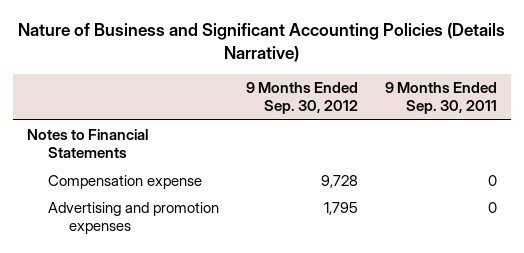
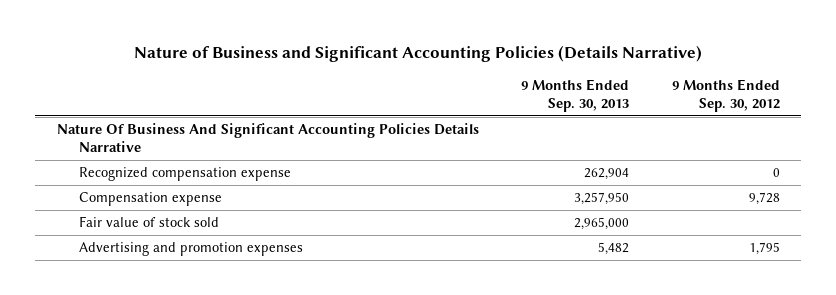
[384,82,497,115] 9 Months Ended Sep. 30, 2011 -> none
none -> [521,79,630,112] 9 Months Ended Sep. 30, 2013
[26,129,148,159] Notes to Financial Statements -> none
none -> [56,123,479,152] Nature Of Business And Significant Accounting Policies Details Narrative
none -> [78,167,291,182] Recognized compensation expense
none -> [78,216,219,228] Fair value of stock sold

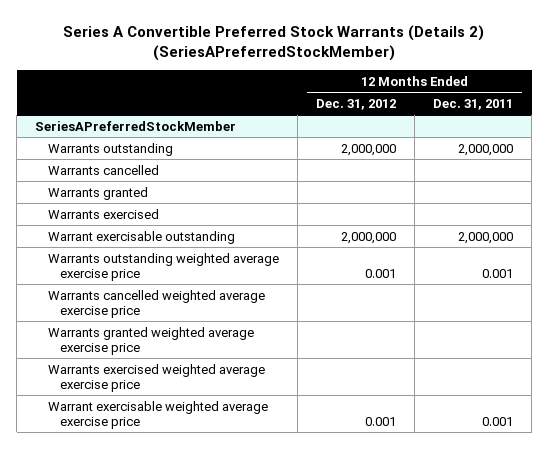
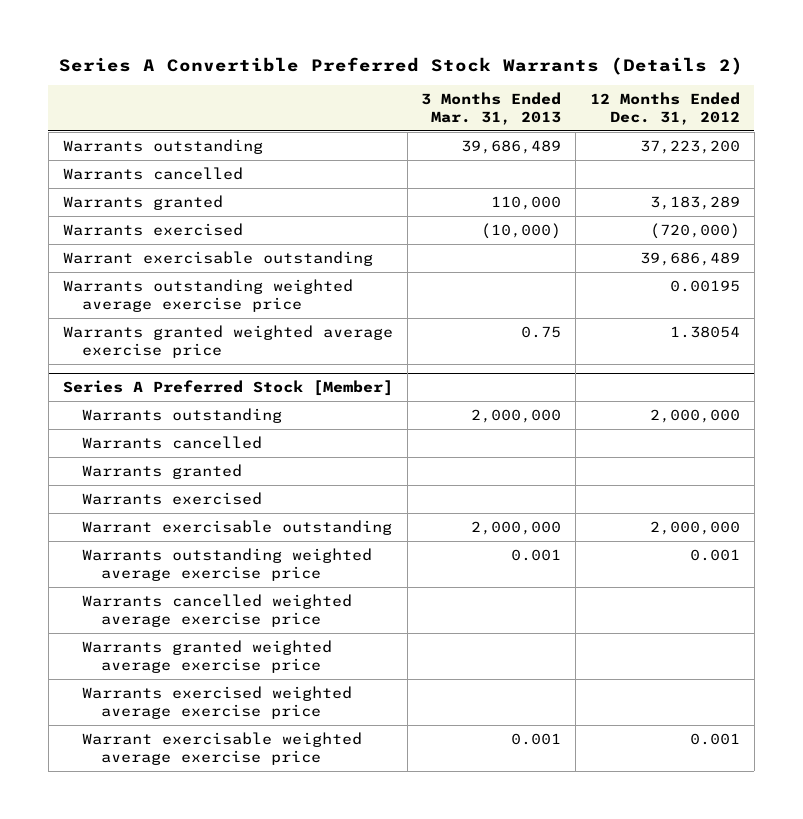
[63,24,485,61] Series A Convertible Preferred Stock Warrants (Details 2) (SeriesAPreferredStockMember) -> [59,56,744,75] Series A Convertible Preferred Stock Warrants (Details 2)
[433,98,514,110] Dec. 31, 2011 -> none
none -> [421,91,562,126] 3 Months Ended Mar. 31, 2013
[35,120,237,131] SeriesAPreferredStockMember -> none
none -> [62,138,263,154] Warrants outstanding
none -> [62,166,243,180] Warrants cancelled
none -> [62,194,223,210] Warrants granted
none -> [62,222,243,236] Warrants exercised
none -> [62,250,373,266] Warrant exercisable outstanding
none -> [62,278,353,313] Warrants outstanding weighted average exercise price
none -> [62,324,393,359] Warrants granted weighted average exercise price
none -> [62,380,393,397] Series A Preferred Stock [Member]

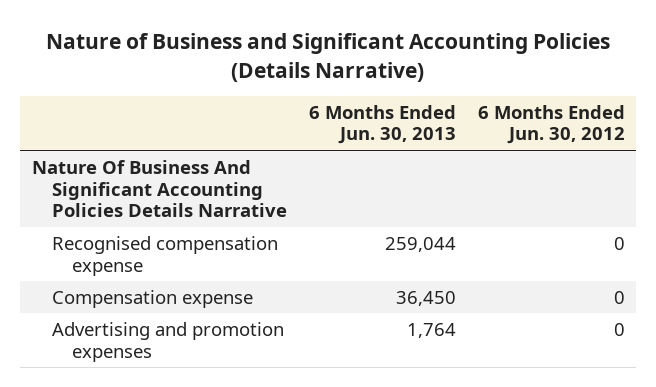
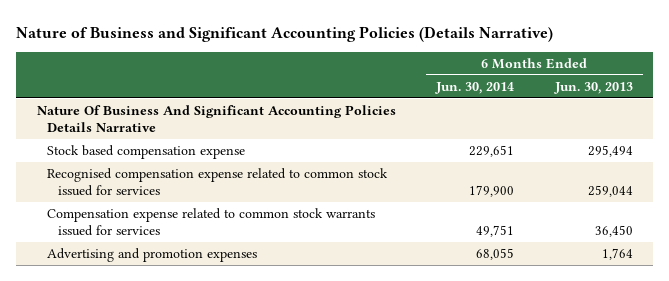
[477,104,625,145] 6 Months Ended Jun. 30, 2012 -> none
none -> [435,81,515,94] Jun. 30, 2014
none -> [47,145,246,160] Stock based compensation expense
[51,235,278,276] Recognised compensation expense -> [47,168,389,196] Recognised compensation expense related to common stock issued for services
[51,289,253,308] Compensation expense -> [47,208,376,236] Compensation expense related to common stock warrants issued for services

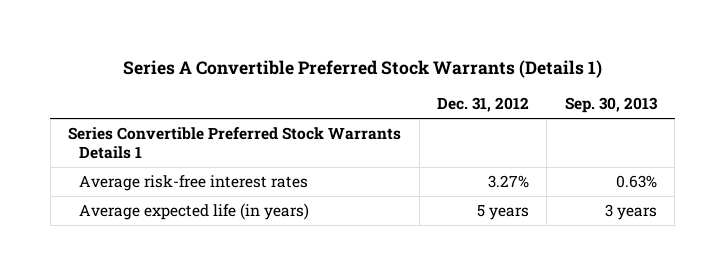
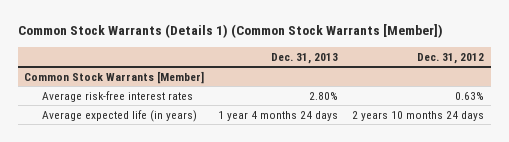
[122,59,602,78] Series A Convertible Preferred Stock Warrants (Details 1) -> [17,24,443,39] Common Stock Warrants (Details 1) (Common Stock Warrants [Member])
[564,97,658,114] Sep. 30, 2013 -> none
none -> [271,52,339,64] Dec. 31, 2013
[68,126,402,159] Series Convertible Preferred Stock Warrants Details 1 -> none
none -> [24,70,205,84] Common Stock Warrants [Member]
[488,174,530,188] 3.27% -> [455,91,485,100] 0.63%
[477,203,530,220] 5 years -> [352,110,485,121] 2 years 10 months 24 days

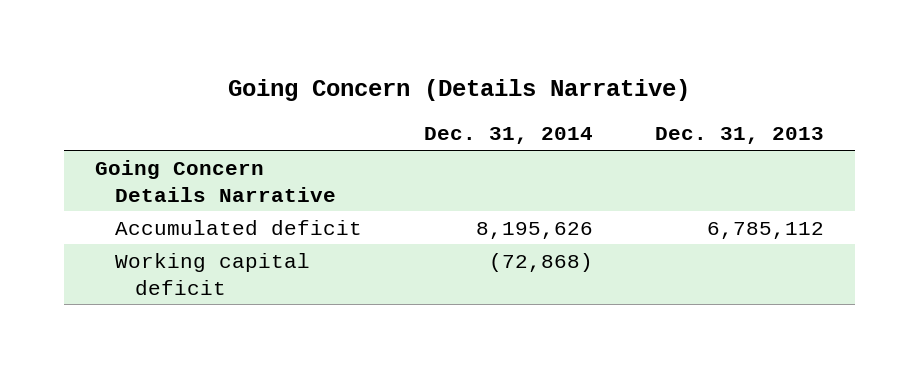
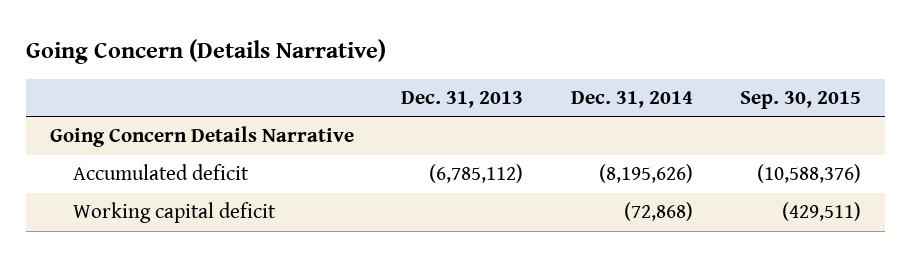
none -> [740,90,862,109] Sep. 30, 2015
[475,221,593,239] 8,195,626 -> [598,164,693,184] (8,195,626)
[707,221,825,239] 6,785,112 -> [429,164,524,184] (6,785,112)

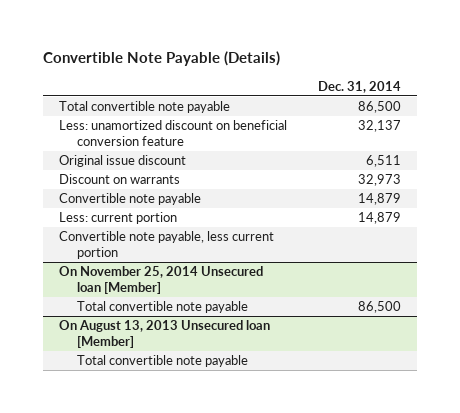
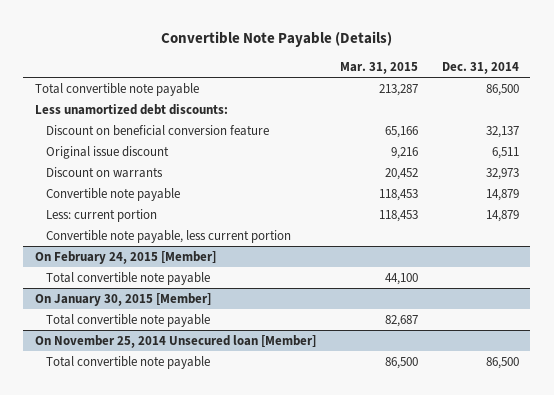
none -> [339,62,418,75] Mar. 31, 2015
none -> [35,103,229,115] Less unamortized debt discounts:
[58,120,287,147] Less: unamortized discount on beneficial conversion feature -> [45,124,269,136] Discount on beneficial conversion feature
none -> [35,250,217,264] On February 24, 2015 [Member]
none -> [45,271,210,285] Total convertible note payable
none -> [35,292,212,306] On January 30, 2015 [Member]
none -> [45,313,210,327] Total convertible note payable
[58,320,270,349] On August 13, 2013 Unsecured loan [Member] -> none
[77,355,249,368] Total convertible note payable -> none

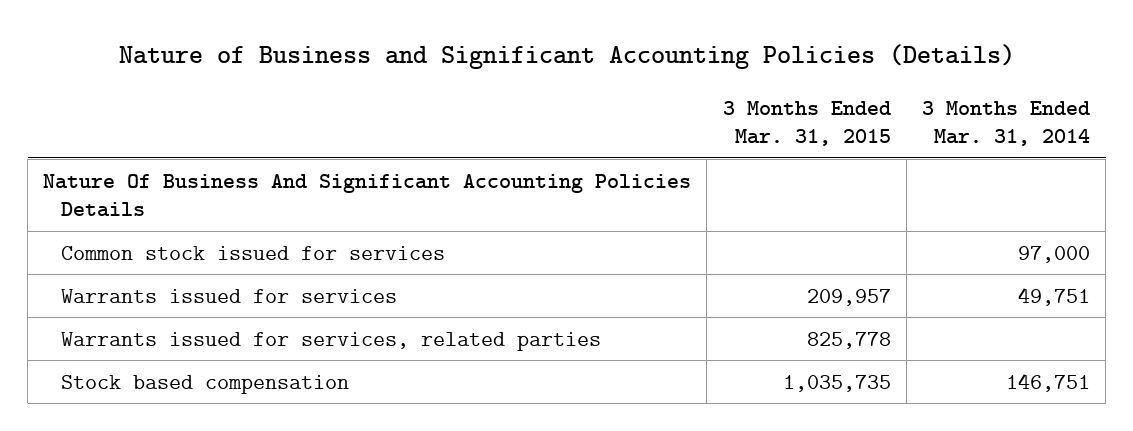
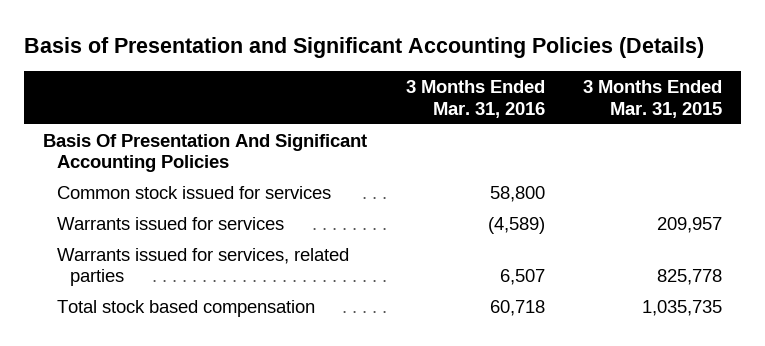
[118,44,1015,70] Nature of Business and Significant Accounting Policies (Details) -> [24,36,705,58] Basis of Presentation and Significant Accounting Policies (Details)
[921,100,1090,147] 3 Months Ended Mar. 31, 2014 -> none
none -> [405,80,545,118] 3 Months Ended Mar. 31, 2016
[43,173,692,217] Nature Of Business And Significant Accounting Policies Details -> [43,133,368,173] Basis Of Presentation And Significant Accounting Policies
[60,374,349,394] Stock based compensation -> [56,299,315,317] Total stock based compensation

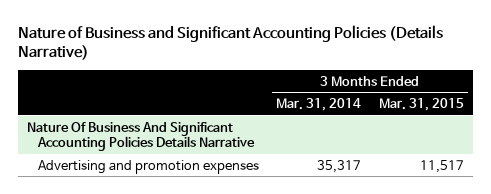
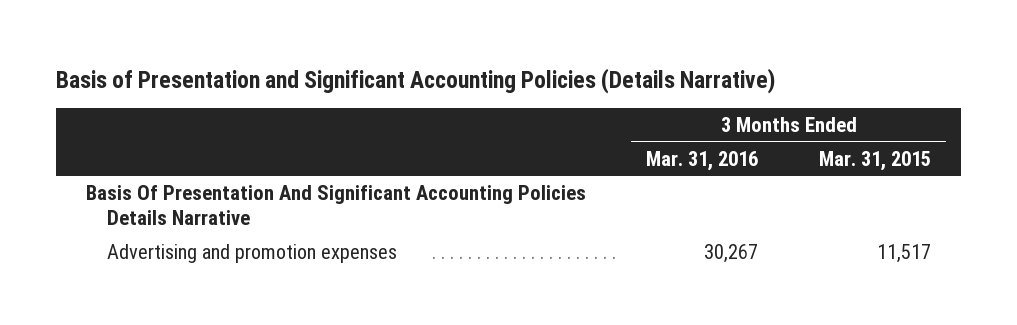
[18,24,444,61] Nature of Business and Significant Accounting Policies (Details Narrative) -> [55,67,775,94] Basis of Presentation and Significant Accounting Policies (Details Narrative)
[276,97,362,111] Mar. 31, 2014 -> none
none -> [646,150,759,171] Mar. 31, 2016
[27,121,255,151] Nature Of Business And Significant Accounting Policies Details Narrative -> [86,185,587,226] Basis Of Presentation And Significant Accounting Policies Details Narrative

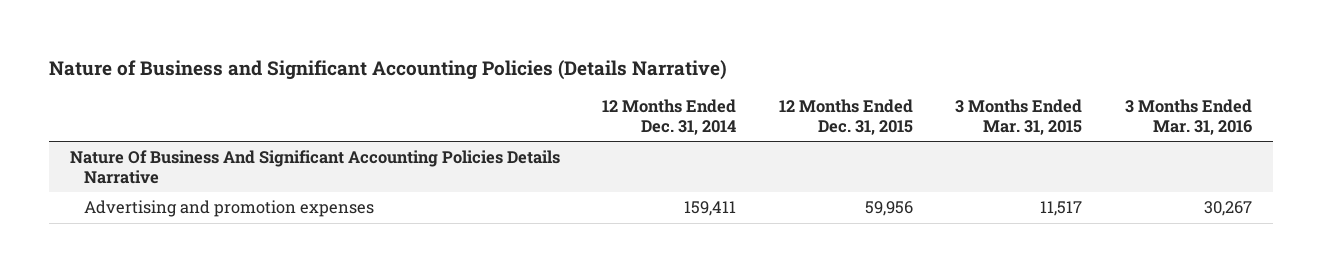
[55,67,775,94] Basis of Presentation and Significant Accounting Policies (Details Narrative) -> [48,59,727,80] Nature of Business and Significant Accounting Policies (Details Narrative)
none -> [602,99,737,135] 12 Months Ended Dec. 31, 2014
none -> [778,99,913,135] 12 Months Ended Dec. 31, 2015
[86,185,587,226] Basis Of Presentation And Significant Accounting Policies Details Narrative -> [69,150,560,184] Nature Of Business And Significant Accounting Policies Details Narrative

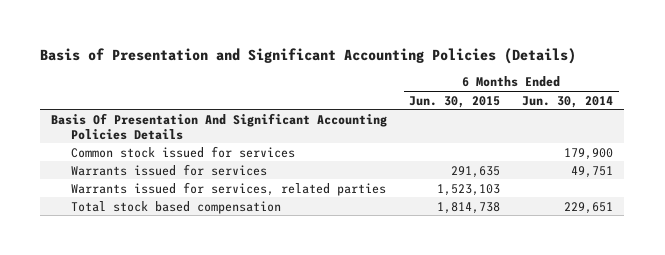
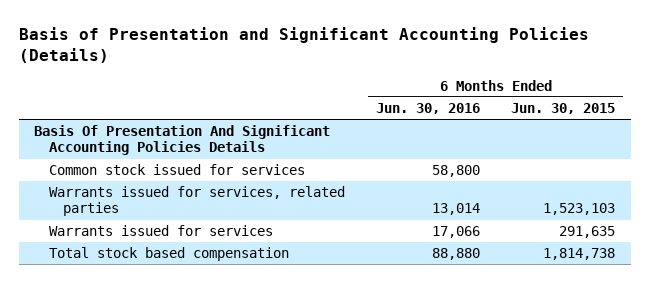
[522,95,614,108] Jun. 30, 2014 -> none
none -> [376,102,481,114] Jun. 30, 2016
[70,163,267,176] Warrants issued for services -> [48,225,273,237] Warrants issued for services

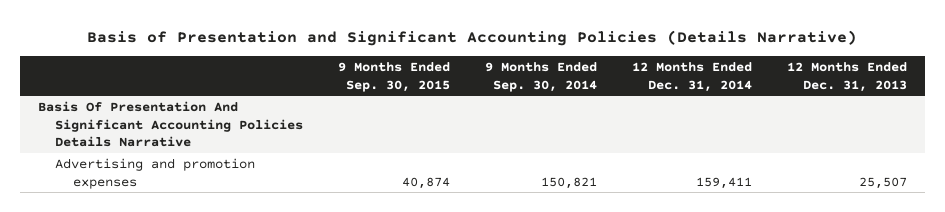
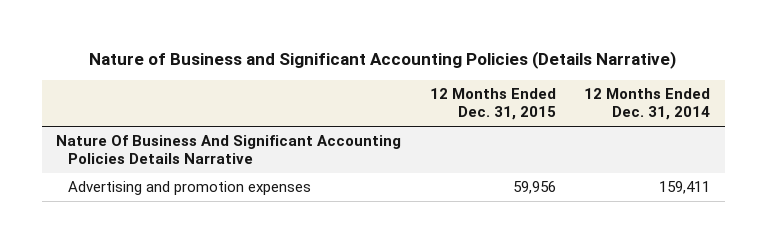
[87,30,858,47] Basis of Presentation and Significant Accounting Policies (Details Narrative) -> [89,50,677,69] Nature of Business and Significant Accounting Policies (Details Narrative)
[338,62,451,92] 9 Months Ended Sep. 30, 2015 -> none
[485,62,598,92] 9 Months Ended Sep. 30, 2014 -> none
[787,62,908,92] 12 Months Ended Dec. 31, 2013 -> none
none -> [429,88,556,121] 12 Months Ended Dec. 31, 2015
[37,100,304,148] Basis Of Presentation And Significant Accounting Policies Details Narrative -> [55,135,401,165] Nature Of Business And Significant Accounting Policies Details Narrative

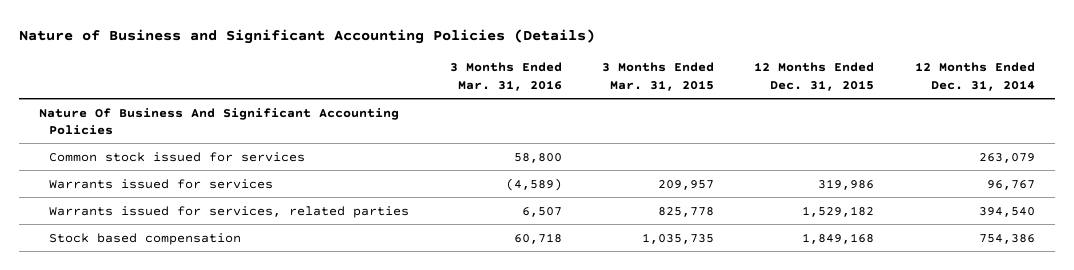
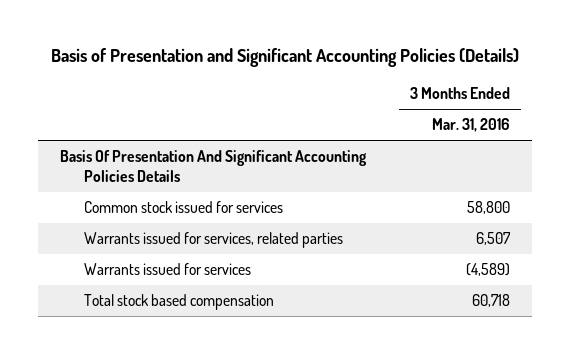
[18,28,595,44] Nature of Business and Significant Accounting Policies (Details) -> [51,48,520,68] Basis of Presentation and Significant Accounting Policies (Details)
[602,62,715,91] 3 Months Ended Mar. 31, 2015 -> none
[754,62,875,91] 12 Months Ended Dec. 31, 2015 -> none
[914,62,1035,91] 12 Months Ended Dec. 31, 2014 -> none
[39,107,400,135] Nature Of Business And Significant Accounting Policies -> [60,150,368,182] Basis Of Presentation And Significant Accounting Policies Details
[49,178,274,189] Warrants issued for services -> [84,263,252,276] Warrants issued for services
[49,232,242,245] Stock based compensation -> [84,294,275,311] Total stock based compensation

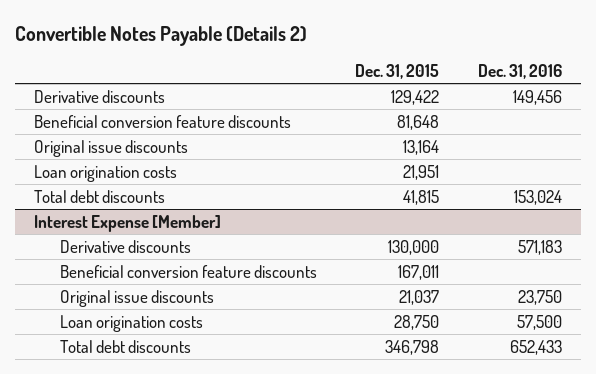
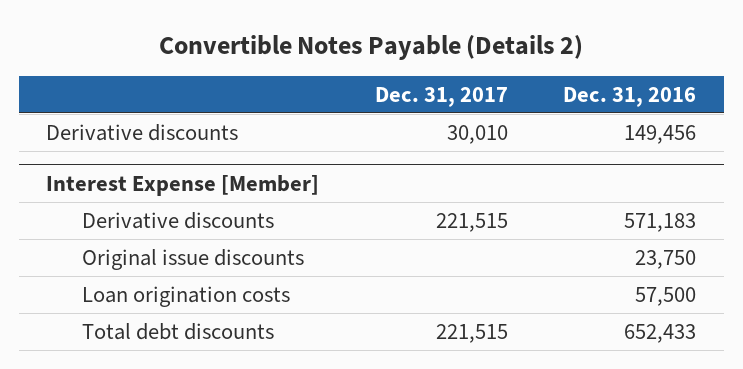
[355,63,440,79] Dec. 31, 2015 -> none
none -> [374,86,508,107] Dec. 31, 2017
[33,114,291,128] Beneficial conversion feature discounts -> none
[33,139,188,157] Original issue discounts -> none
[33,164,177,182] Loan origination costs -> none
[33,189,165,203] Total debt discounts -> none
[59,264,317,278] Beneficial conversion feature discounts -> none

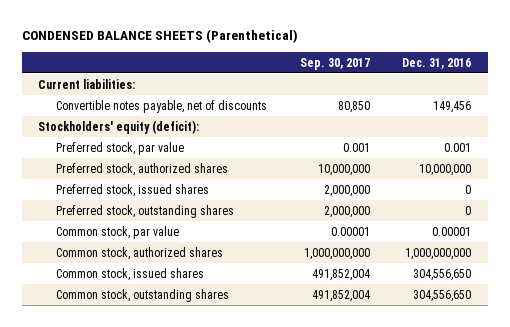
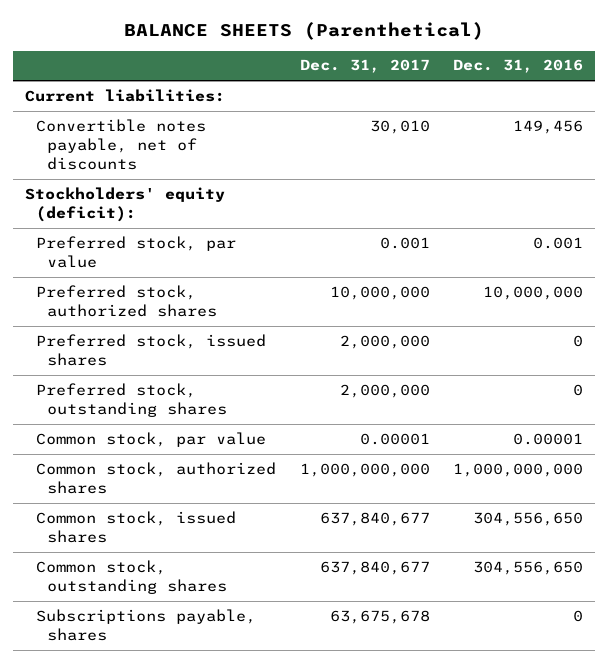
[21,29,298,44] CONDENSED BALANCE SHEETS (Parenthetical) -> [123,21,484,40] BALANCE SHEETS (Parenthetical)
[299,57,370,70] Sep. 30, 2017 -> none
none -> [299,59,430,74] Dec. 31, 2017
none -> [36,608,257,641] Subscriptions payable, shares

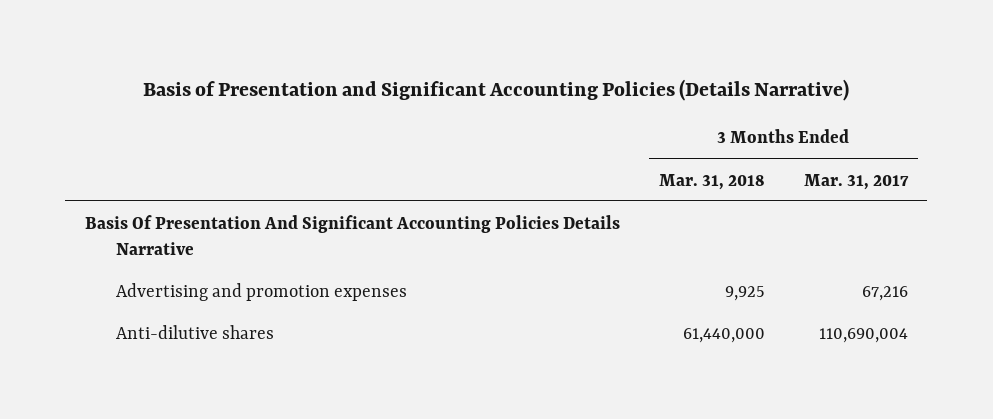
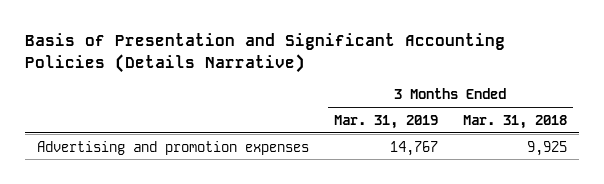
[803,173,909,190] Mar. 31, 2017 -> none
none -> [333,114,438,129] Mar. 31, 2019
[84,214,620,256] Basis Of Presentation And Significant Accounting Policies Details Narrative -> none
[116,324,275,339] Anti-dilutive shares -> none

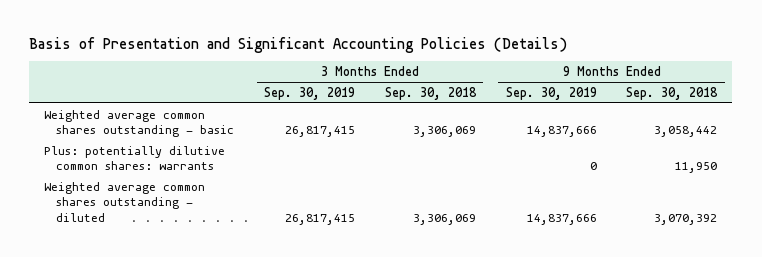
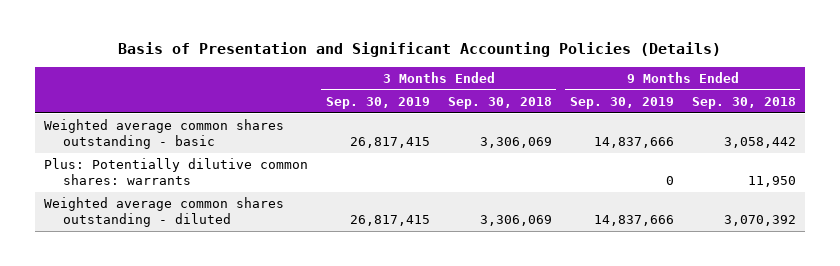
[44,145,226,171] Plus: potentially dilutive common shares: warrants -> [43,158,308,185] Plus: Potentially dilutive common shares: warrants

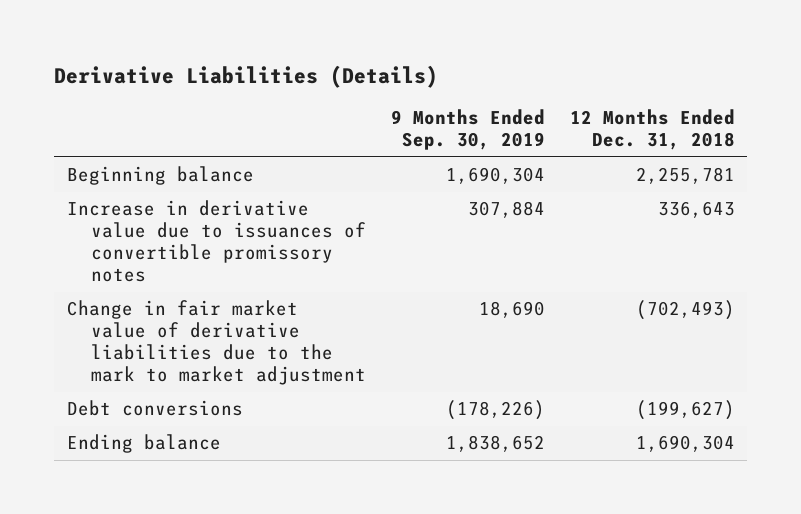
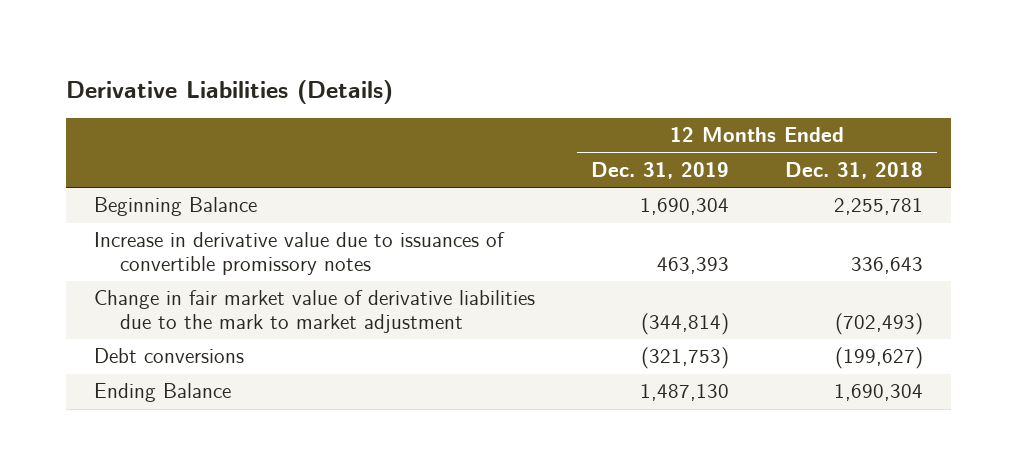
[390,109,545,151] 9 Months Ended Sep. 30, 2019 -> none
none -> [591,161,730,179] Dec. 31, 2019
[66,166,254,186] Beginning balance -> [94,197,258,217] Beginning Balance
[66,434,221,454] Ending balance -> [94,383,232,403] Ending Balance

